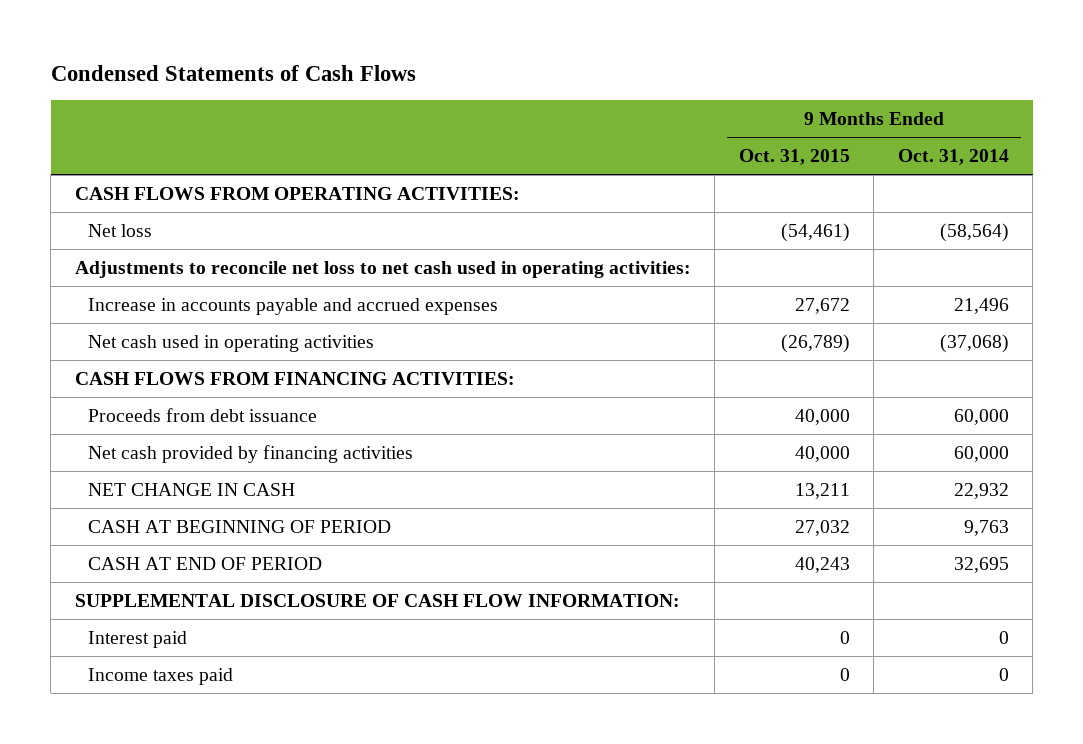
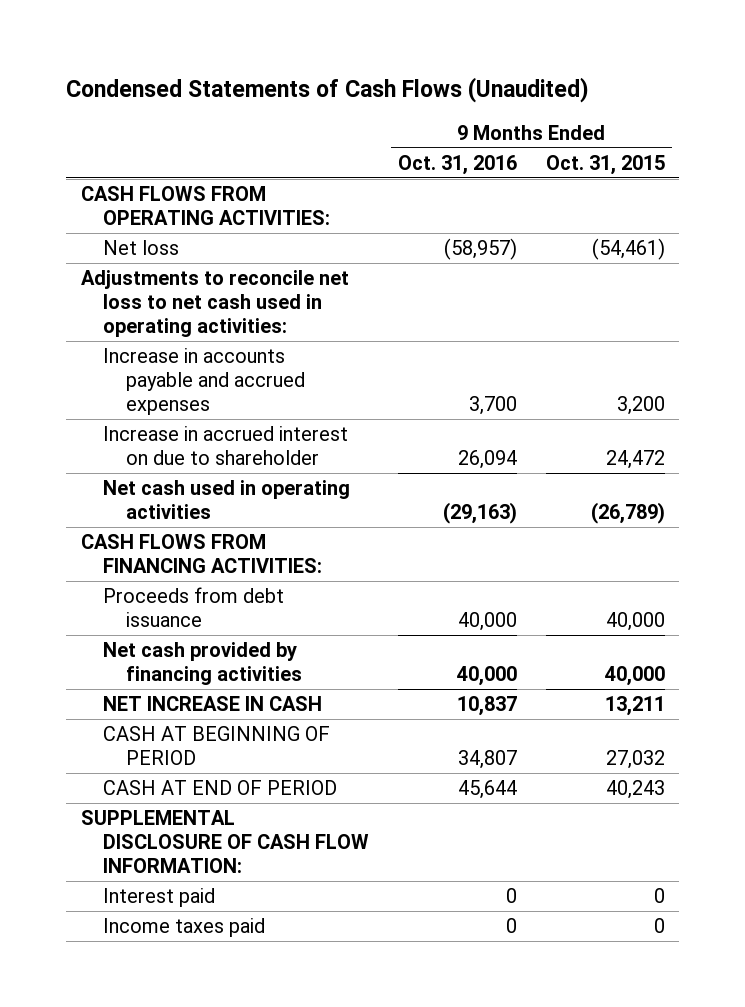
[50,64,416,81] Condensed Statements of Cash Flows -> [66,77,590,104] Condensed Statements of Cash Flows (Unaudited)
[897,149,1009,166] Oct. 31, 2014 -> none
none -> [398,154,518,175] Oct. 31, 2016
[794,297,850,314] 27,672 -> [616,395,665,415] 3,200
none -> [103,426,349,466] Increase in accrued interest on due to shareholder
[88,482,296,496] NET CHANGE IN CASH -> [103,696,323,712] NET INCREASE IN CASH

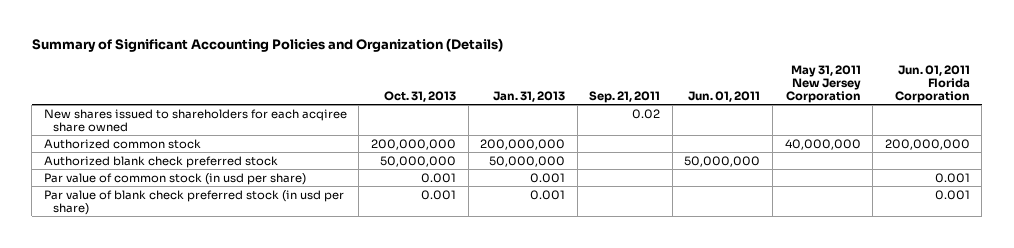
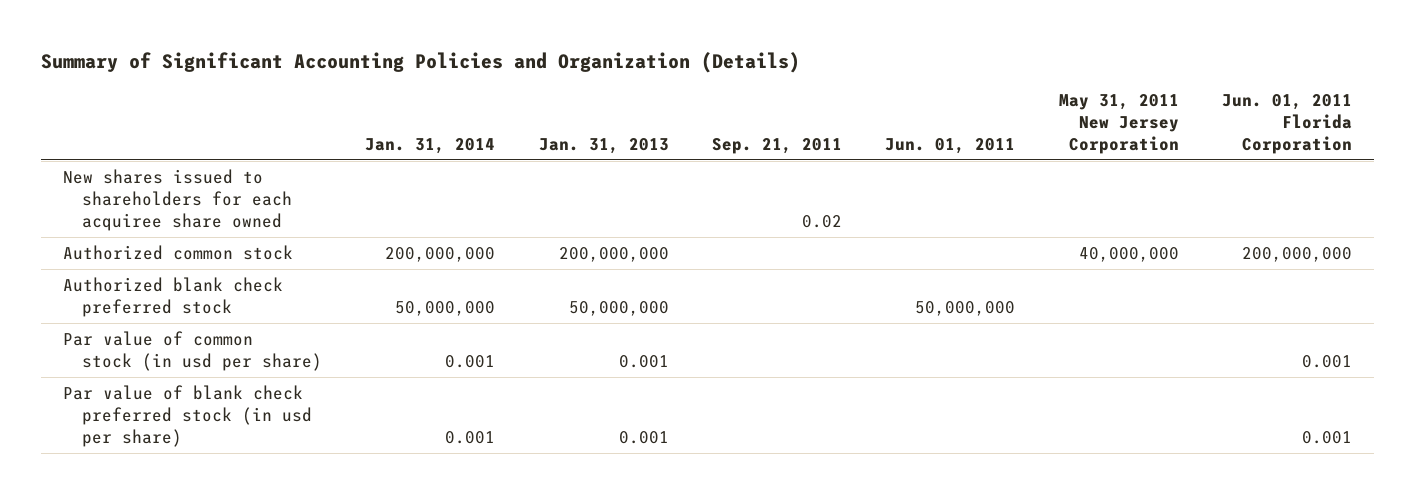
[383,90,456,102] Oct. 31, 2013 -> none
none -> [365,138,496,155] Jan. 31, 2014
[43,108,347,133] New shares issued to shareholders for each acqiree share owned -> [62,168,292,231] New shares issued to shareholders for each acquiree share owned

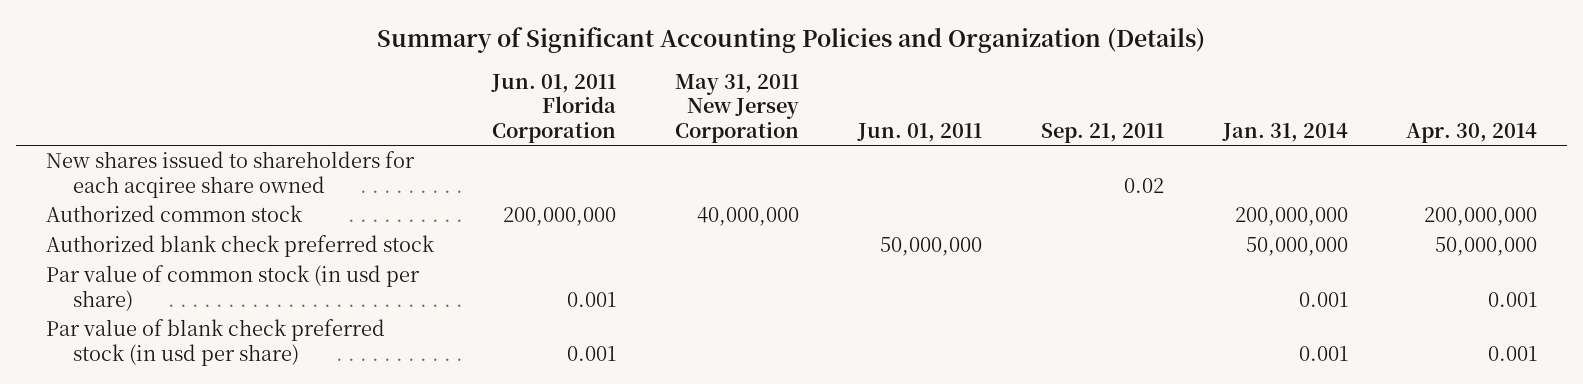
[538,138,669,155] Jan. 31, 2013 -> none
none -> [1406,122,1538,143] Apr. 30, 2014
[62,168,292,231] New shares issued to shareholders for each acquiree share owned -> [45,150,415,198] New shares issued to shareholders for each acqiree share owned

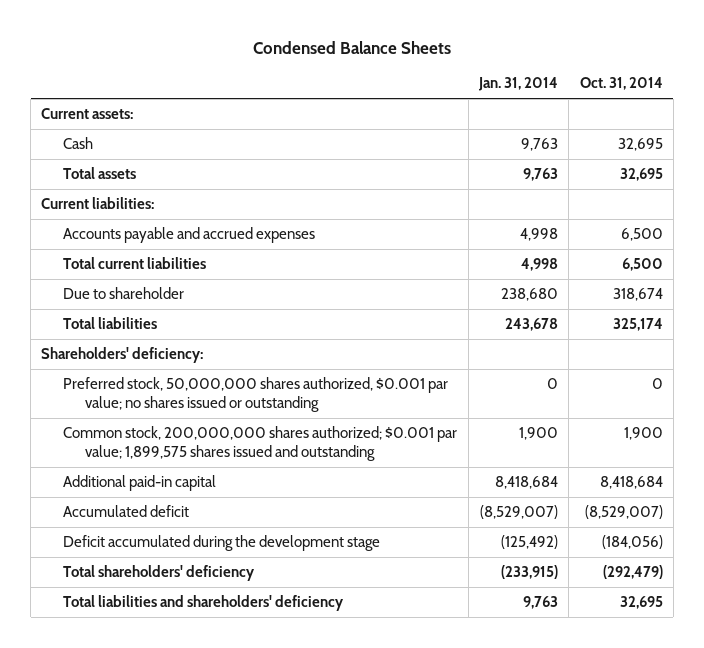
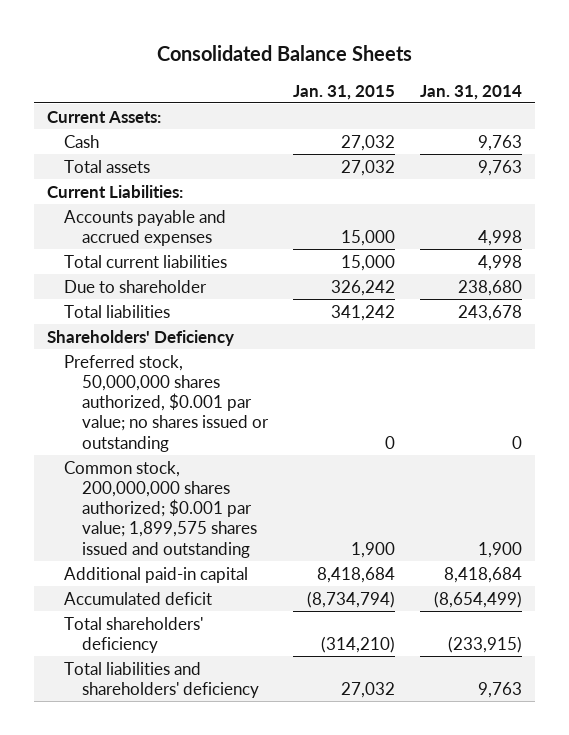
[253,40,452,54] Condensed Balance Sheets -> [156,44,412,61] Consolidated Balance Sheets
[579,77,663,91] Oct. 31, 2014 -> none
none -> [292,84,395,100] Jan. 31, 2015
[41,108,134,120] Current assets: -> [46,110,161,123] Current Assets:
[41,197,155,210] Current liabilities: -> [46,184,183,198] Current Liabilities:
[41,347,204,364] Shareholders' deficiency: -> [46,329,234,346] Shareholders' Deficiency
[63,535,381,552] Deficit accumulated during the development stage -> none
[479,505,558,520] (8,529,007) -> [434,590,523,608] (8,654,499)

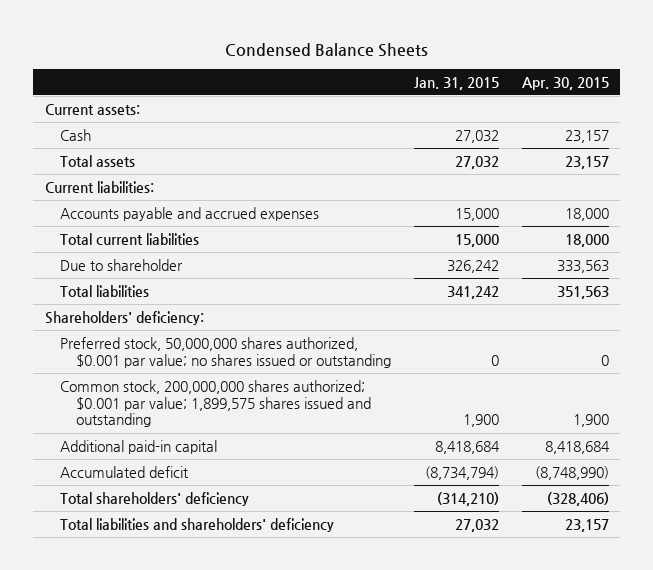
[156,44,412,61] Consolidated Balance Sheets -> [224,42,428,57] Condensed Balance Sheets
[420,84,523,100] Jan. 31, 2014 -> none
none -> [521,76,609,90] Apr. 30, 2015
[46,110,161,123] Current Assets: -> [44,103,140,115] Current assets:
[46,184,183,198] Current Liabilities: -> [44,180,154,193] Current liabilities:
[46,329,234,346] Shareholders' Deficiency -> [44,310,204,325] Shareholders' deficiency:

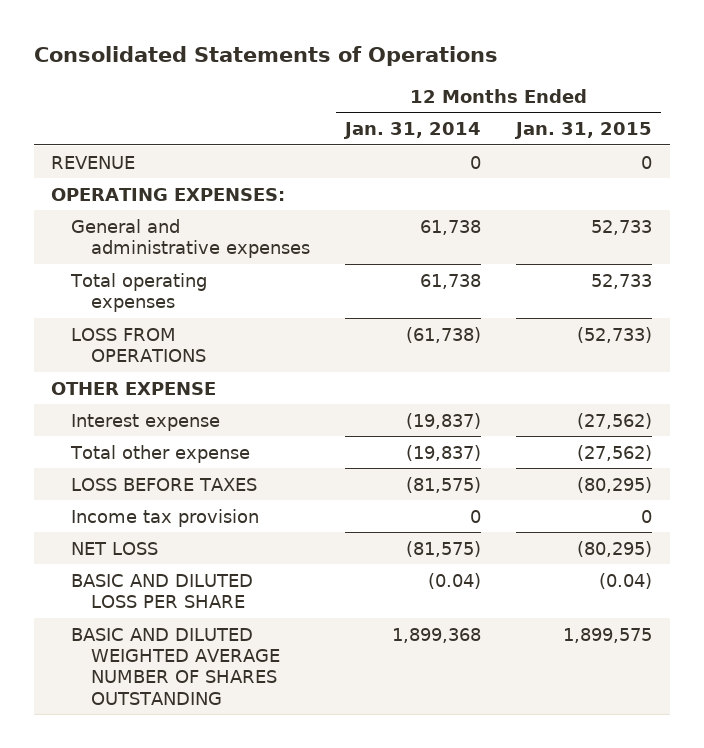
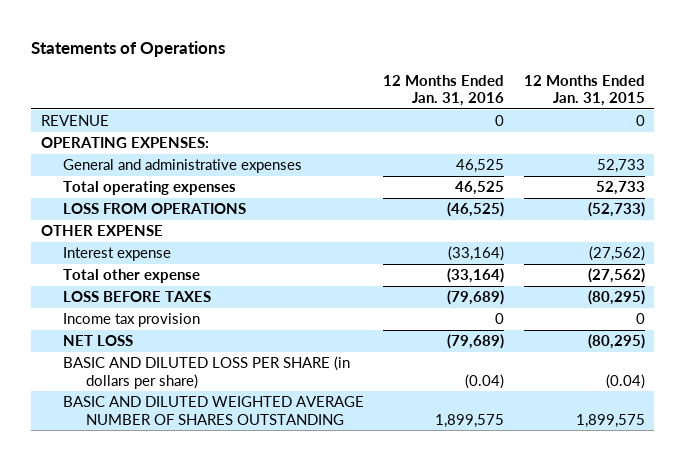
[33,45,498,66] Consolidated Statements of Operations -> [31,41,226,58] Statements of Operations
[343,122,482,140] Jan. 31, 2014 -> none
none -> [383,74,505,107] 12 Months Ended Jan. 31, 2016
[71,573,254,609] BASIC AND DILUTED LOSS PER SHARE -> [63,356,351,389] BASIC AND DILUTED LOSS PER SHARE (in dollars per share)

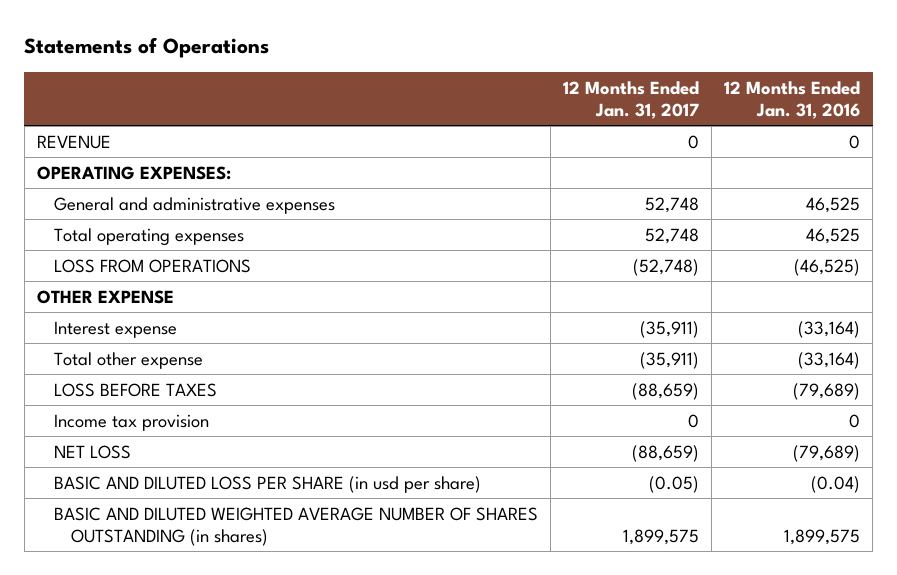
[523,74,645,107] 12 Months Ended Jan. 31, 2015 -> none
none -> [563,80,700,120] 12 Months Ended Jan. 31, 2017
[63,356,351,389] BASIC AND DILUTED LOSS PER SHARE (in dollars per share) -> [54,475,482,493] BASIC AND DILUTED LOSS PER SHARE (in usd per share)
[63,396,365,425] BASIC AND DILUTED WEIGHTED AVERAGE NUMBER OF SHARES OUTSTANDING -> [54,506,539,546] BASIC AND DILUTED WEIGHTED AVERAGE NUMBER OF SHARES OUTSTANDING (in shares)

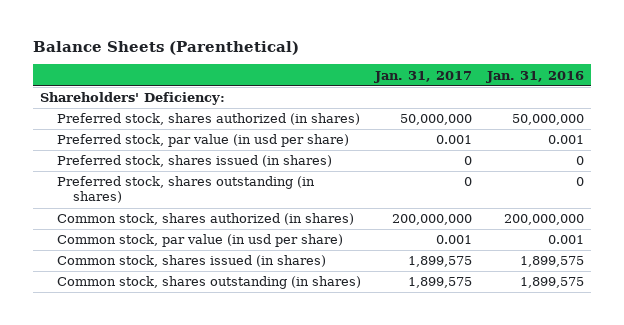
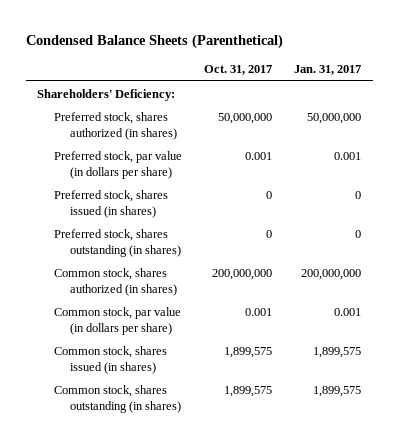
[32,41,299,56] Balance Sheets (Parenthetical) -> [25,34,283,50] Condensed Balance Sheets (Parenthetical)
[485,70,584,83] Jan. 31, 2016 -> none
none -> [204,65,273,76] Oct. 31, 2017
[56,134,349,148] Preferred stock, par value (in usd per share) -> [53,150,182,179] Preferred stock, par value (in dollars per share)
[56,234,343,248] Common stock, par value (in usd per share) -> [53,306,181,335] Common stock, par value (in dollars per share)

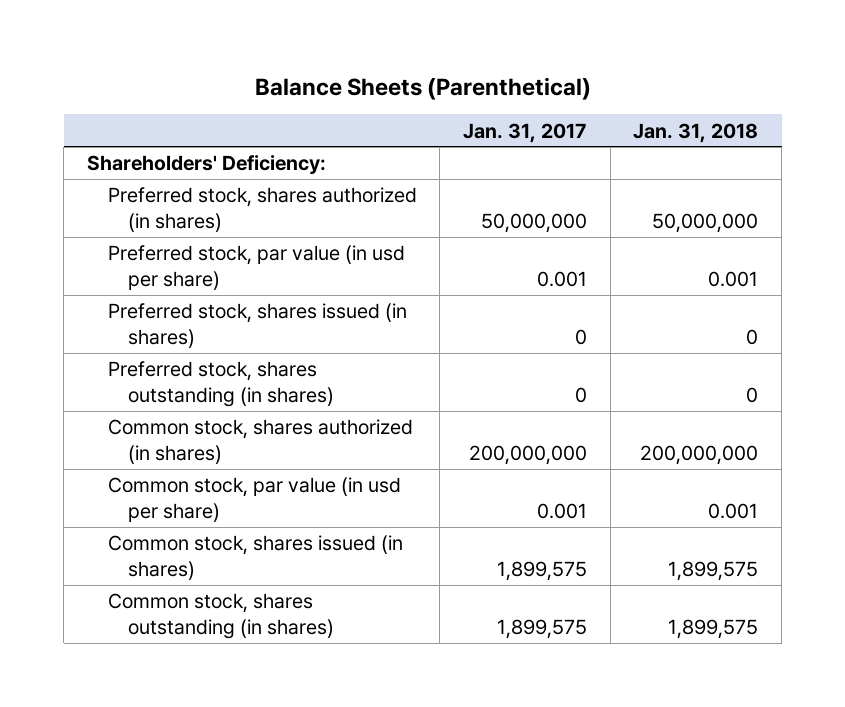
[25,34,283,50] Condensed Balance Sheets (Parenthetical) -> [254,76,591,100] Balance Sheets (Parenthetical)
[204,65,273,76] Oct. 31, 2017 -> none
none -> [633,122,759,143] Jan. 31, 2018
[53,150,182,179] Preferred stock, par value (in dollars per share) -> [107,245,405,290] Preferred stock, par value (in usd per share)
[53,306,181,335] Common stock, par value (in dollars per share) -> [107,477,401,522] Common stock, par value (in usd per share)

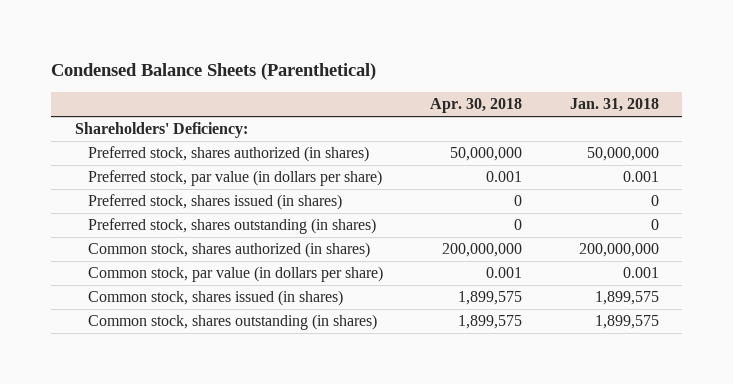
[254,76,591,100] Balance Sheets (Parenthetical) -> [51,63,377,81] Condensed Balance Sheets (Parenthetical)
[462,122,587,143] Jan. 31, 2017 -> none
none -> [430,98,523,114] Apr. 30, 2018
[107,245,405,290] Preferred stock, par value (in usd per share) -> [88,170,383,187] Preferred stock, par value (in dollars per share)
[107,477,401,522] Common stock, par value (in usd per share) -> [88,266,384,283] Common stock, par value (in dollars per share)

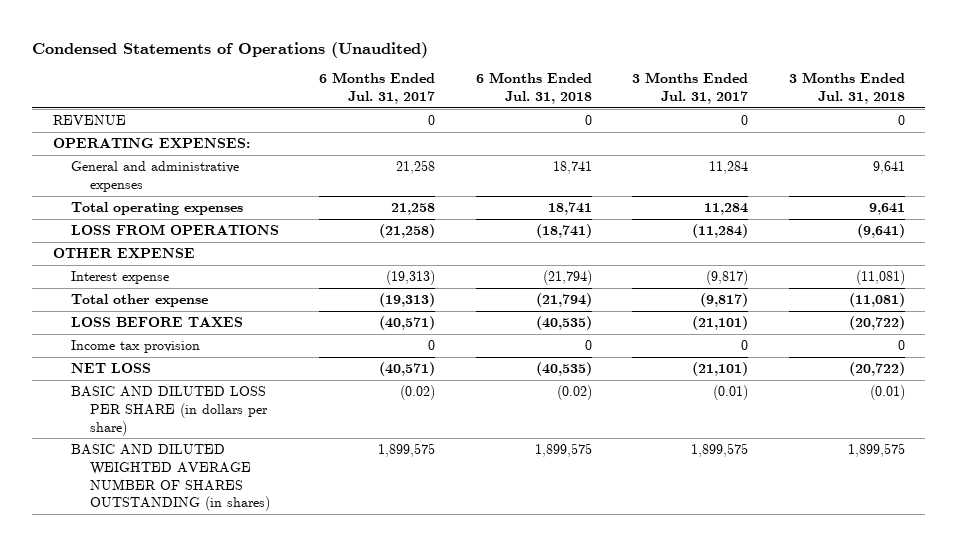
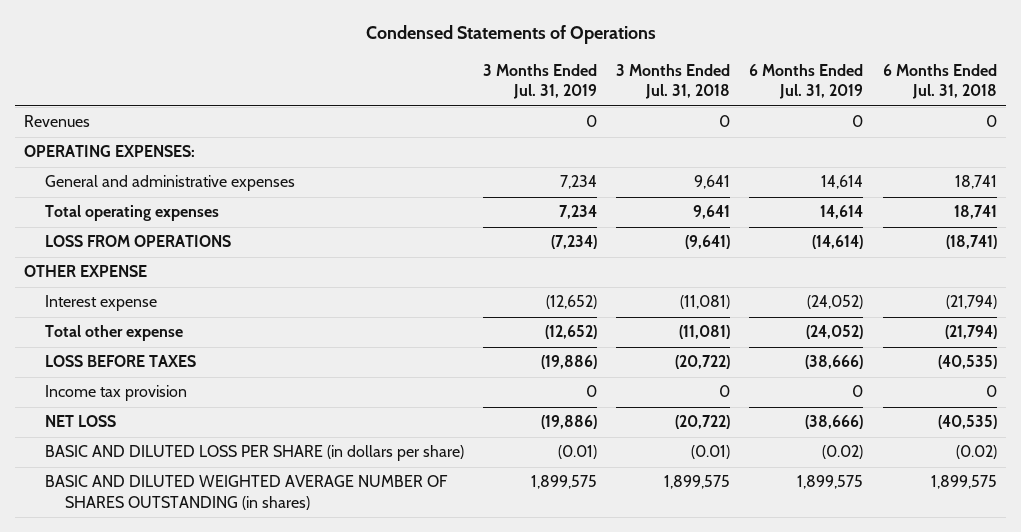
[32,41,429,58] Condensed Statements of Operations (Unaudited) -> [365,25,656,45] Condensed Statements of Operations
[319,72,436,105] 6 Months Ended Jul. 31, 2017 -> none
[632,72,749,105] 3 Months Ended Jul. 31, 2017 -> none
none -> [482,63,597,100] 3 Months Ended Jul. 31, 2019
none -> [749,63,864,100] 6 Months Ended Jul. 31, 2019
[52,115,126,126] REVENUE -> none
none -> [24,115,91,128] Revenues

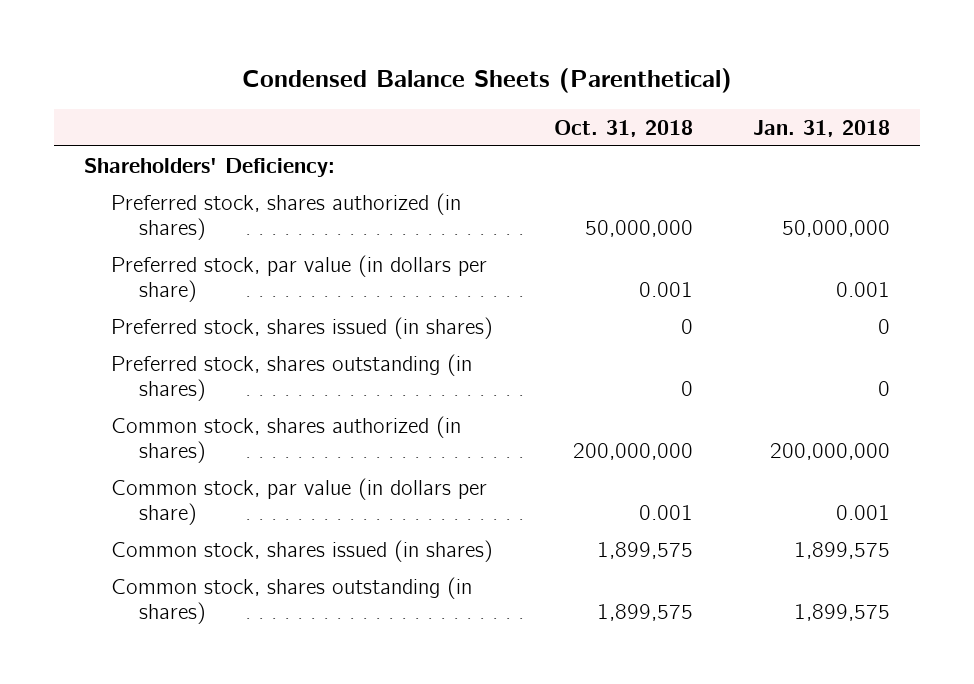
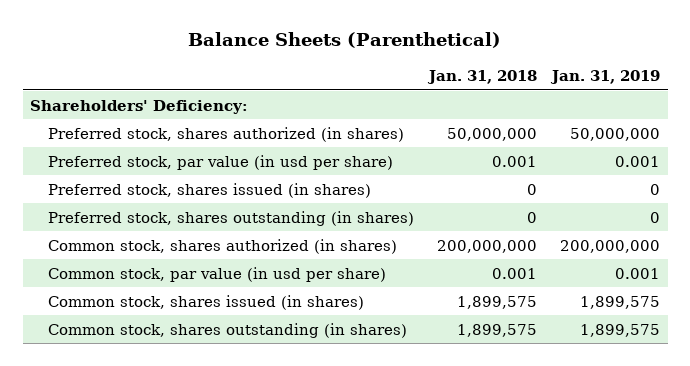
[241,68,732,94] Condensed Balance Sheets (Parenthetical) -> [188,31,502,48] Balance Sheets (Parenthetical)
[553,119,693,137] Oct. 31, 2018 -> none
none -> [550,69,661,84] Jan. 31, 2019
[111,254,488,302] Preferred stock, par value (in dollars per share) -> [48,154,394,170] Preferred stock, par value (in usd per share)
[111,477,488,525] Common stock, par value (in dollars per share) -> [48,266,387,282] Common stock, par value (in usd per share)

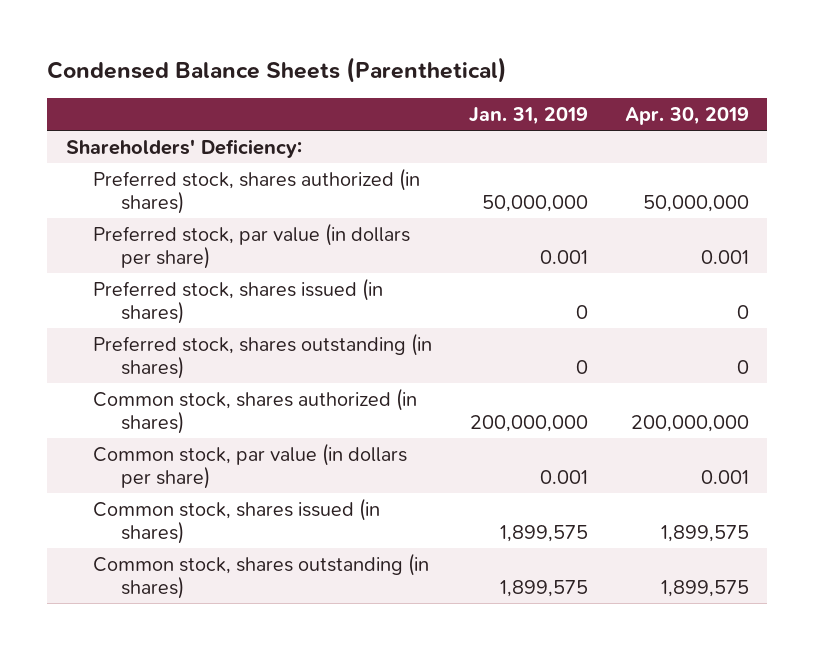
[188,31,502,48] Balance Sheets (Parenthetical) -> [47,57,508,84] Condensed Balance Sheets (Parenthetical)
[427,69,538,84] Jan. 31, 2018 -> none
none -> [624,107,749,126] Apr. 30, 2019
[48,154,394,170] Preferred stock, par value (in usd per share) -> [93,222,411,270] Preferred stock, par value (in dollars per share)
[48,266,387,282] Common stock, par value (in usd per share) -> [93,442,408,490] Common stock, par value (in dollars per share)

